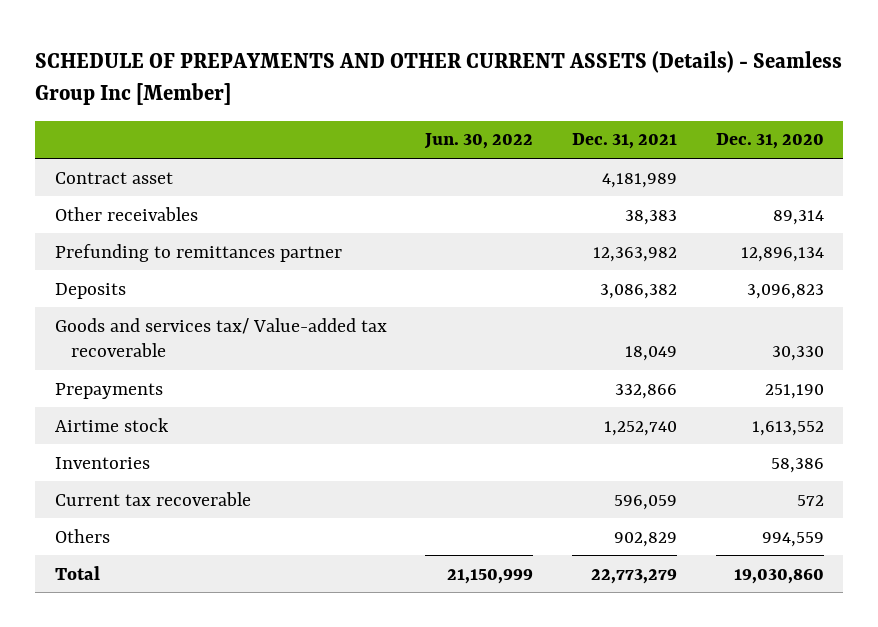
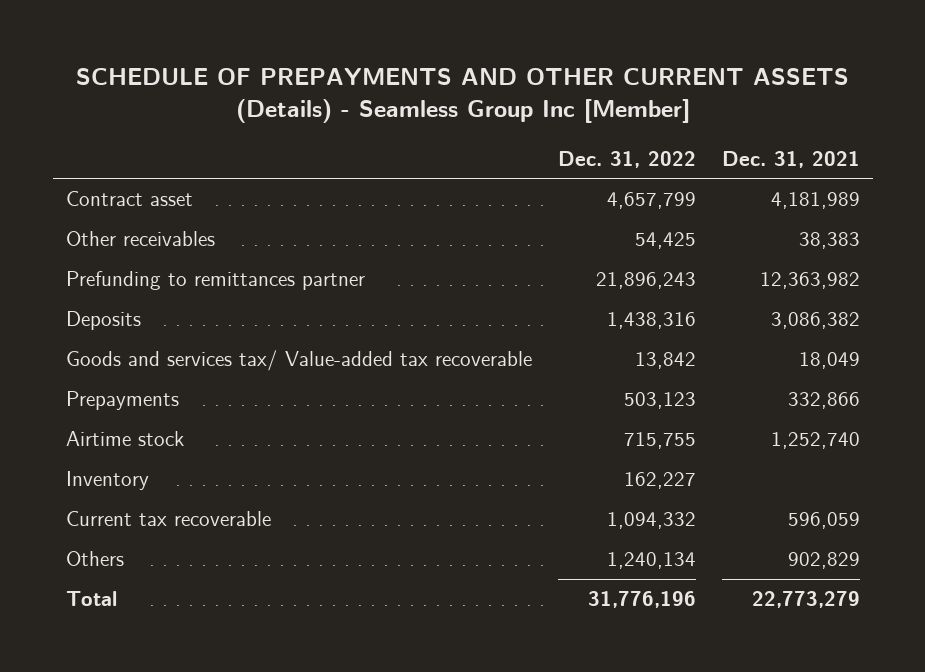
[424,133,534,150] Jun. 30, 2022 -> none
[715,133,824,150] Dec. 31, 2020 -> none
none -> [557,150,696,168] Dec. 31, 2022
[54,456,150,469] Inventories -> [65,471,149,491] Inventory

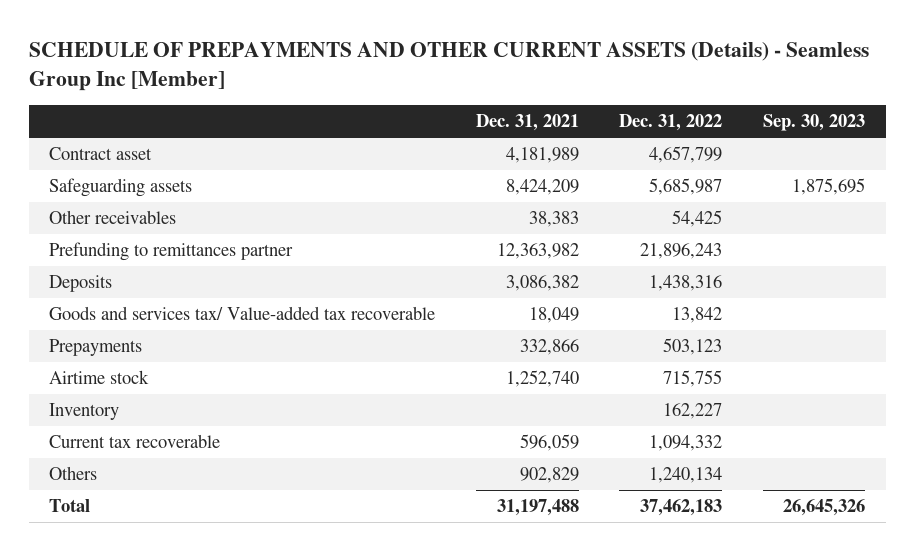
none -> [763,114,866,132] Sep. 30, 2023
none -> [48,178,192,198] Safeguarding assets
[587,591,696,609] 31,776,196 -> [640,499,723,517] 37,462,183
[751,591,860,609] 22,773,279 -> [496,499,579,517] 31,197,488

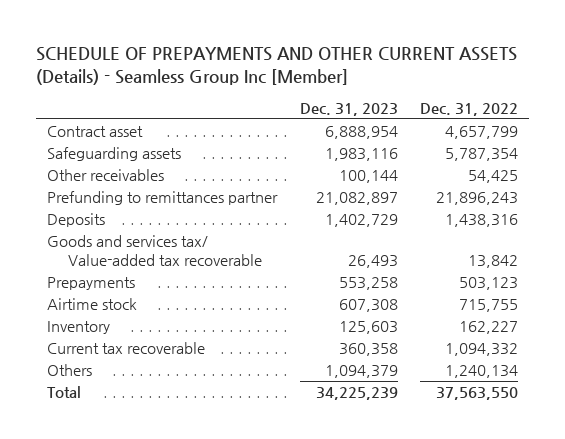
[475,114,579,132] Dec. 31, 2021 -> none
[763,114,866,132] Sep. 30, 2023 -> none
none -> [299,102,398,116] Dec. 31, 2023
[649,178,723,196] 5,685,987 -> [445,148,519,162] 5,787,354
[640,499,723,517] 37,462,183 -> [436,387,519,401] 37,563,550

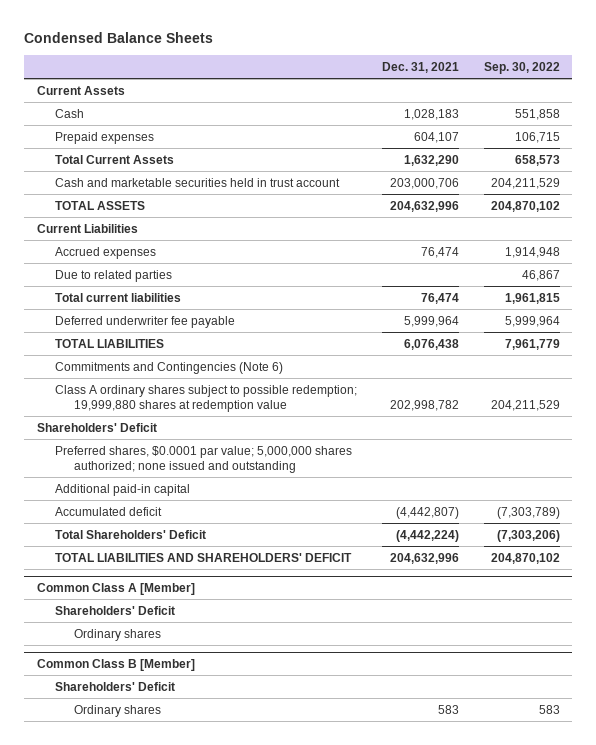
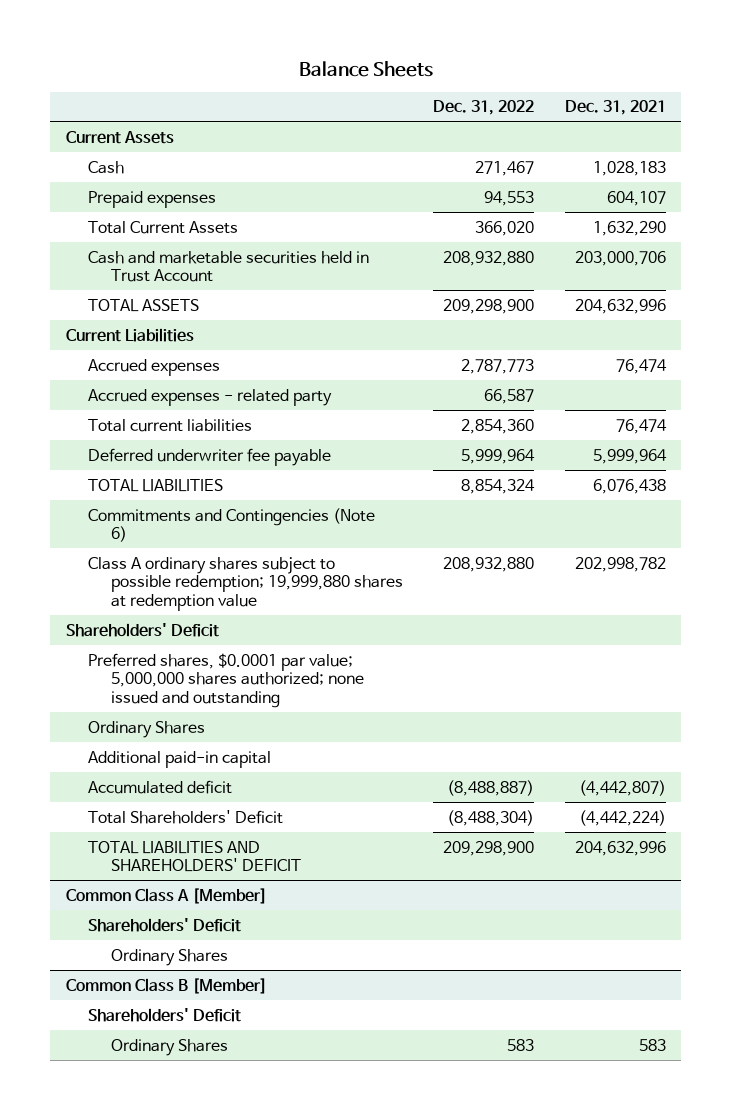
[24,32,214,44] Condensed Balance Sheets -> [298,60,433,77] Balance Sheets
[483,61,560,74] Sep. 30, 2022 -> none
none -> [433,100,535,116] Dec. 31, 2022
[55,177,341,187] Cash and marketable securities held in trust account -> [88,250,370,283] Cash and marketable securities held in Trust Account
[55,269,173,282] Due to related parties -> [88,388,333,406] Accrued expenses - related party
none -> [88,720,206,738] Ordinary Shares
[74,628,162,641] Ordinary shares -> [110,948,228,966] Ordinary Shares
[74,704,162,717] Ordinary shares -> [110,1038,228,1056] Ordinary Shares

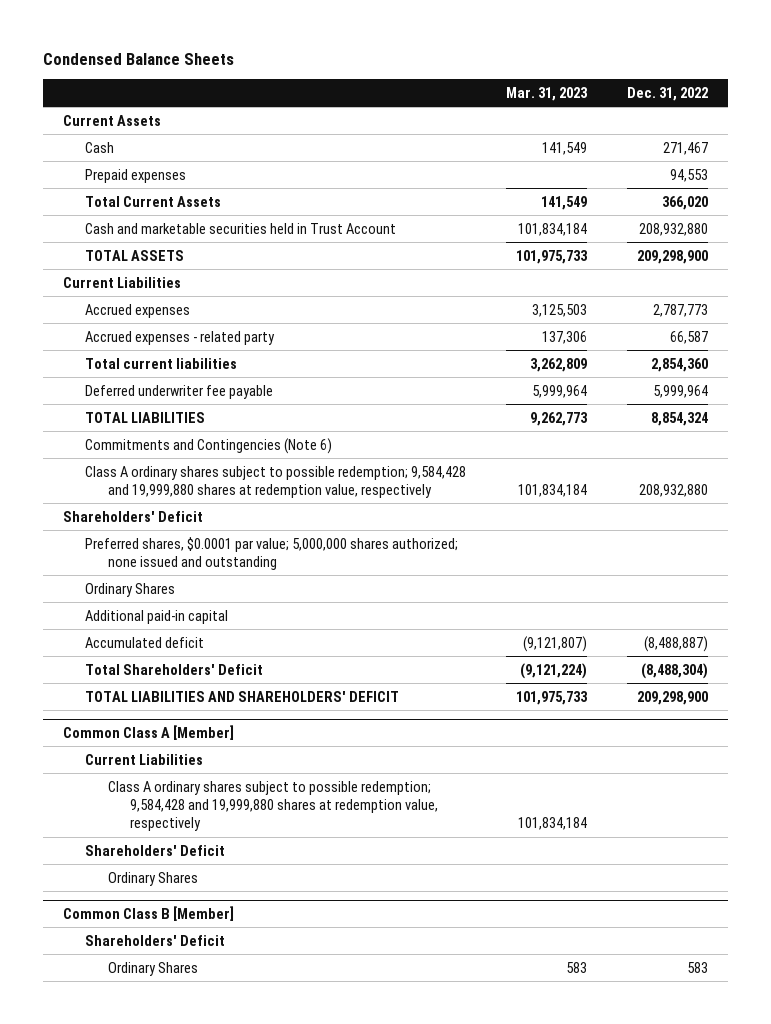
[298,60,433,77] Balance Sheets -> [42,53,234,66] Condensed Balance Sheets
[564,100,666,116] Dec. 31, 2021 -> none
none -> [506,86,589,101] Mar. 31, 2023
[88,556,403,612] Class A ordinary shares subject to possible redemption; 19,999,880 shares at redemption value -> [85,465,467,498] Class A ordinary shares subject to possible redemption; 9,584,428 and 19,999,880 shares at redemption value, respectively
none -> [85,753,204,765] Current Liabilities
none -> [107,780,438,832] Class A ordinary shares subject to possible redemption; 9,584,428 and 19,999,880 shares at redemption value, respectively

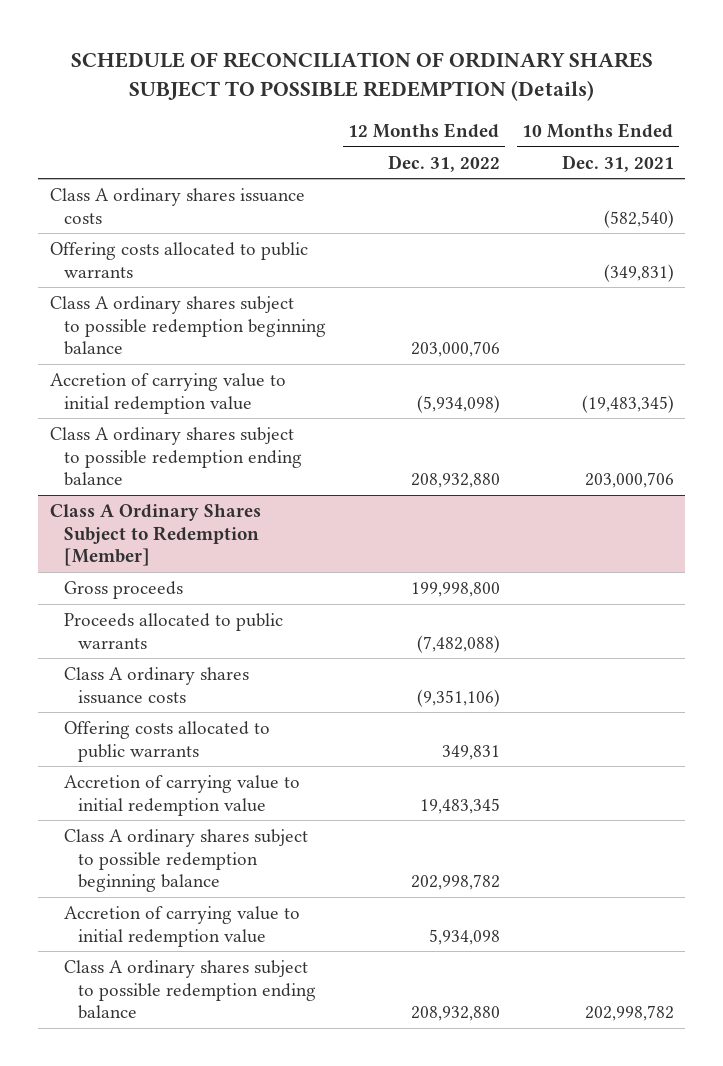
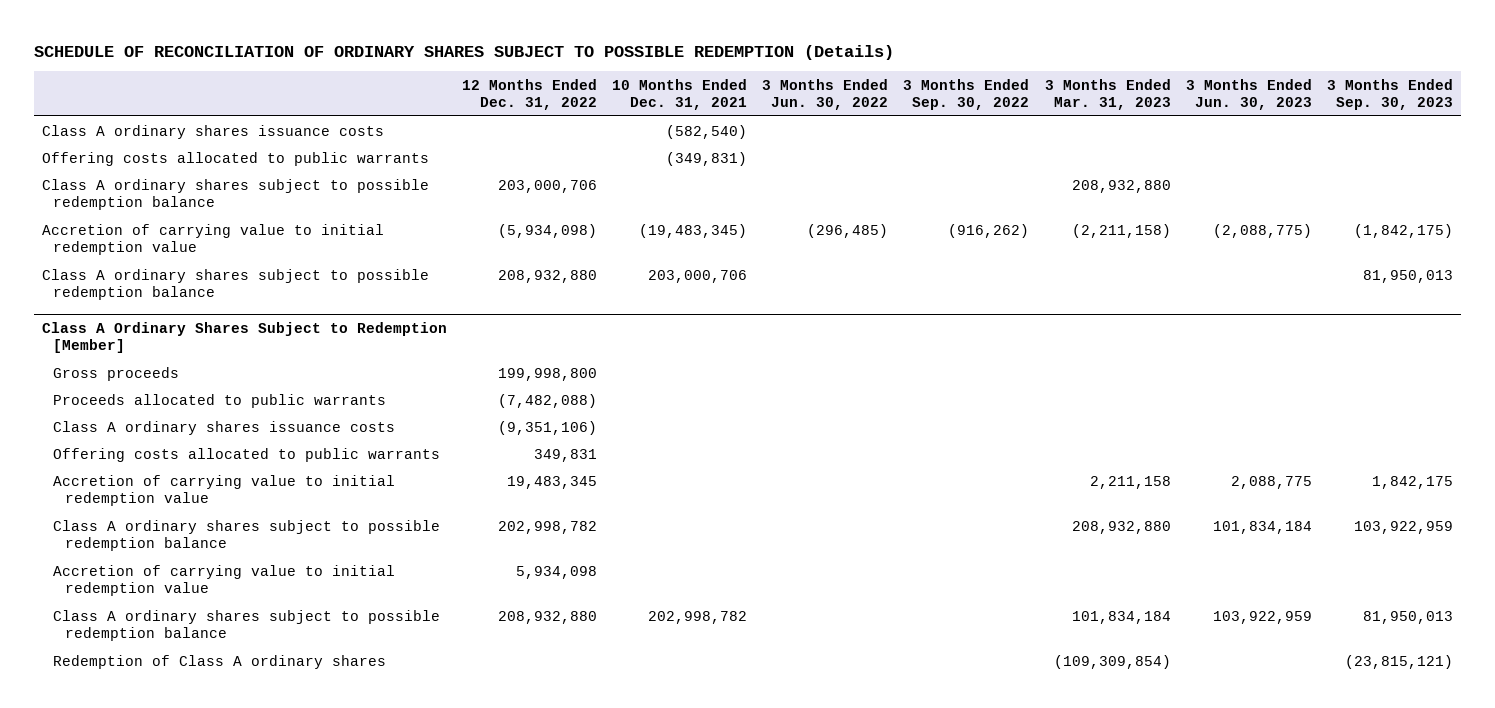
none -> [762,78,889,110] 3 Months Ended Jun. 30, 2022
none -> [903,78,1030,110] 3 Months Ended Sep. 30, 2022
none -> [1044,78,1171,110] 3 Months Ended Mar. 31, 2023
none -> [1185,78,1312,110] 3 Months Ended Jun. 30, 2023
none -> [1326,78,1453,110] 3 Months Ended Sep. 30, 2023
[49,295,326,356] Class A ordinary shares subject to possible redemption beginning balance -> [41,178,429,210] Class A ordinary shares subject to possible redemption balance
[49,426,302,487] Class A ordinary shares subject to possible redemption ending balance -> [41,268,429,300] Class A ordinary shares subject to possible redemption balance
[63,828,308,893] Class A ordinary shares subject to possible redemption beginning balance -> [53,519,441,551] Class A ordinary shares subject to possible redemption balance
[63,959,316,1020] Class A ordinary shares subject to possible redemption ending balance -> [53,609,441,641] Class A ordinary shares subject to possible redemption balance
none -> [53,654,387,669] Redemption of Class A ordinary shares

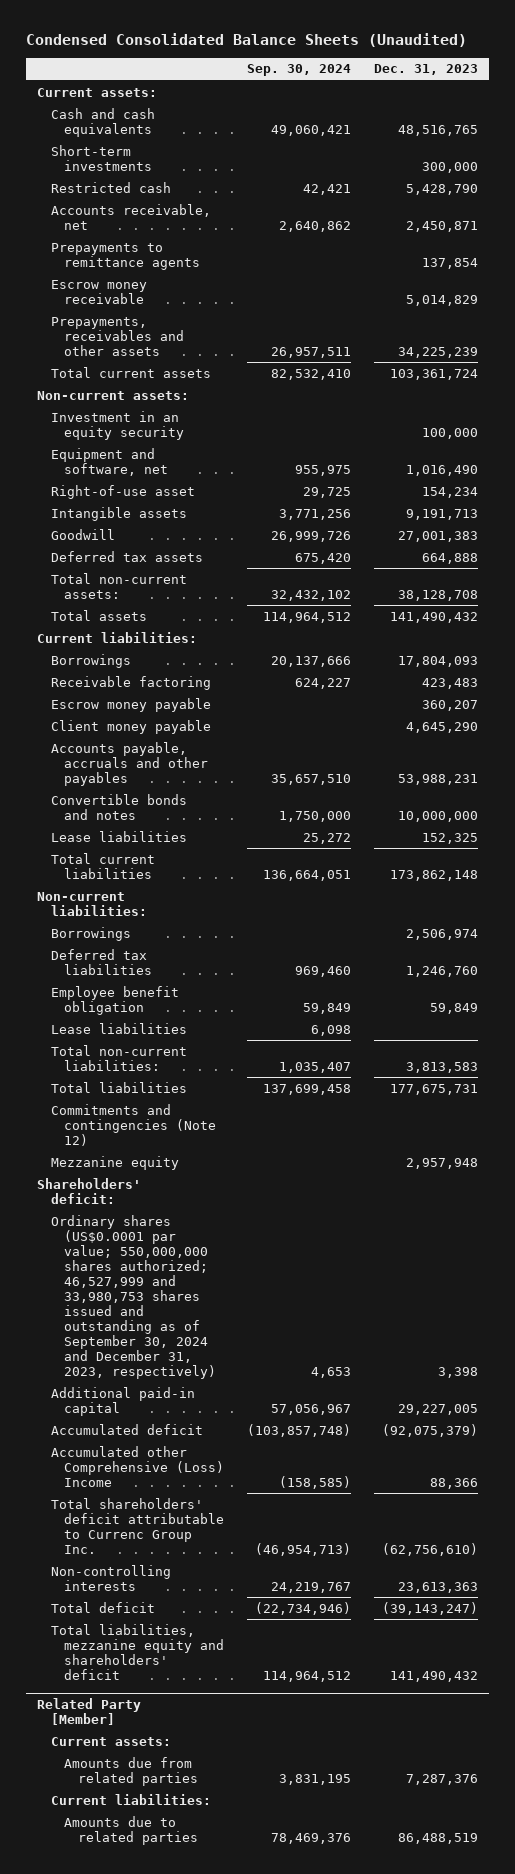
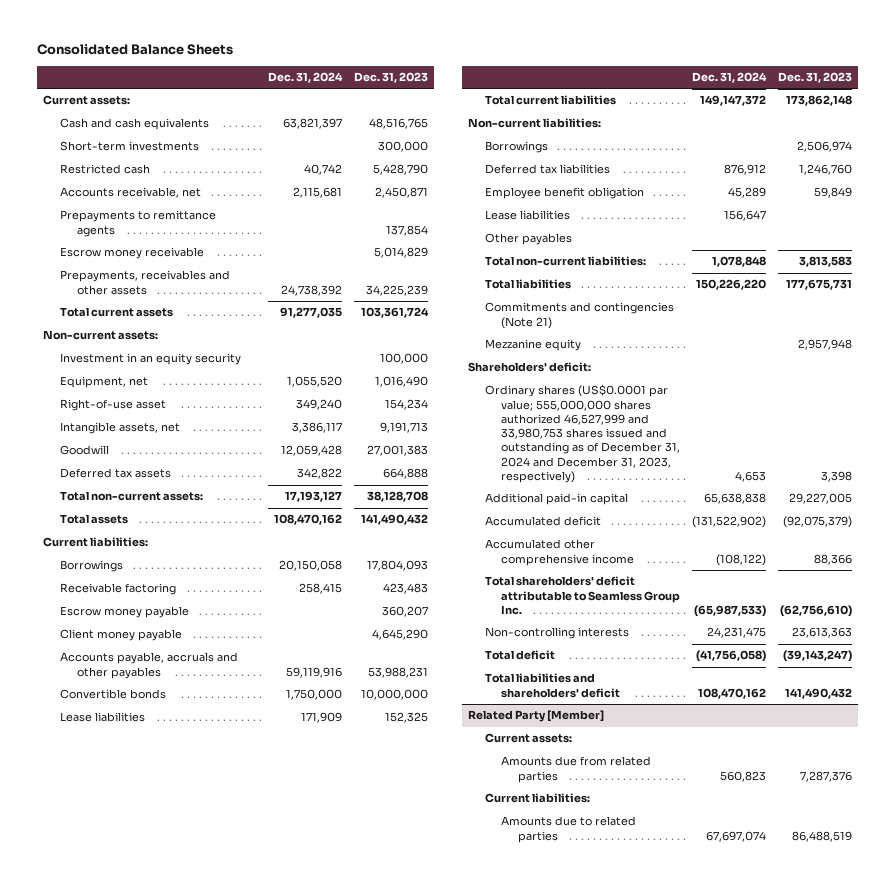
[25,33,467,48] Condensed Consolidated Balance Sheets (Unaudited) -> [37,44,234,56] Consolidated Balance Sheets
[246,64,351,77] Sep. 30, 2024 -> none
none -> [267,72,343,84] Dec. 31, 2024
[50,447,169,476] Equipment and software, net -> [59,376,148,389] Equipment, net
[50,506,187,521] Intangible assets -> [59,422,180,435] Intangible assets, net
[50,793,187,820] Convertible bonds and notes -> [59,689,166,700] Convertible bonds
none -> [484,233,572,246] Other payables
[50,1103,217,1146] Commitments and contingencies (Note 12) -> [484,302,674,329] Commitments and contingencies (Note 21)
[50,1214,217,1379] Ordinary shares (US$0.0001 par value; 550,000,000 shares authorized; 46,527,999 and 33,980,753 shares issued and outstanding as of September 30, 2024 and December 31, 2023, respectively) -> [484,384,681,484] Ordinary shares (US$0.0001 par value; 555,000,000 shares authorized 46,527,999 and 33,980,753 shares issued and outstanding as of December 31, 2024 and December 31, 2023, respectively)
[50,1445,225,1487] Accumulated other Comprehensive (Loss) Income -> [484,539,635,566] Accumulated other comprehensive income
[50,1497,225,1554] Total shareholders' deficit attributable to Currenc Group Inc. -> [484,576,681,615] Total shareholders' deficit attributable to Seamless Group Inc.
[50,1623,225,1680] Total liabilities, mezzanine equity and shareholders' deficit -> [484,673,621,698] Total liabilities and shareholders' deficit

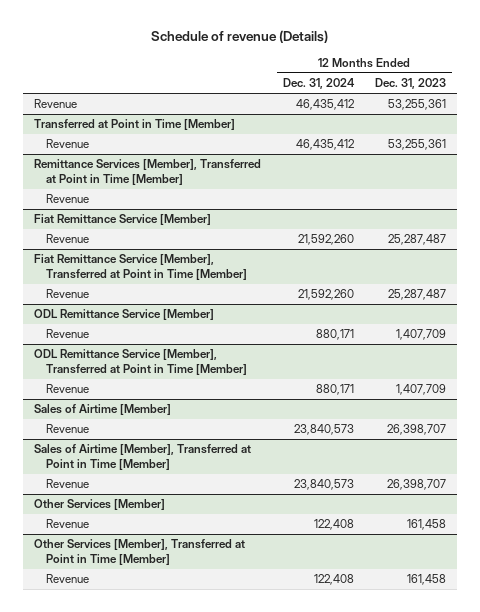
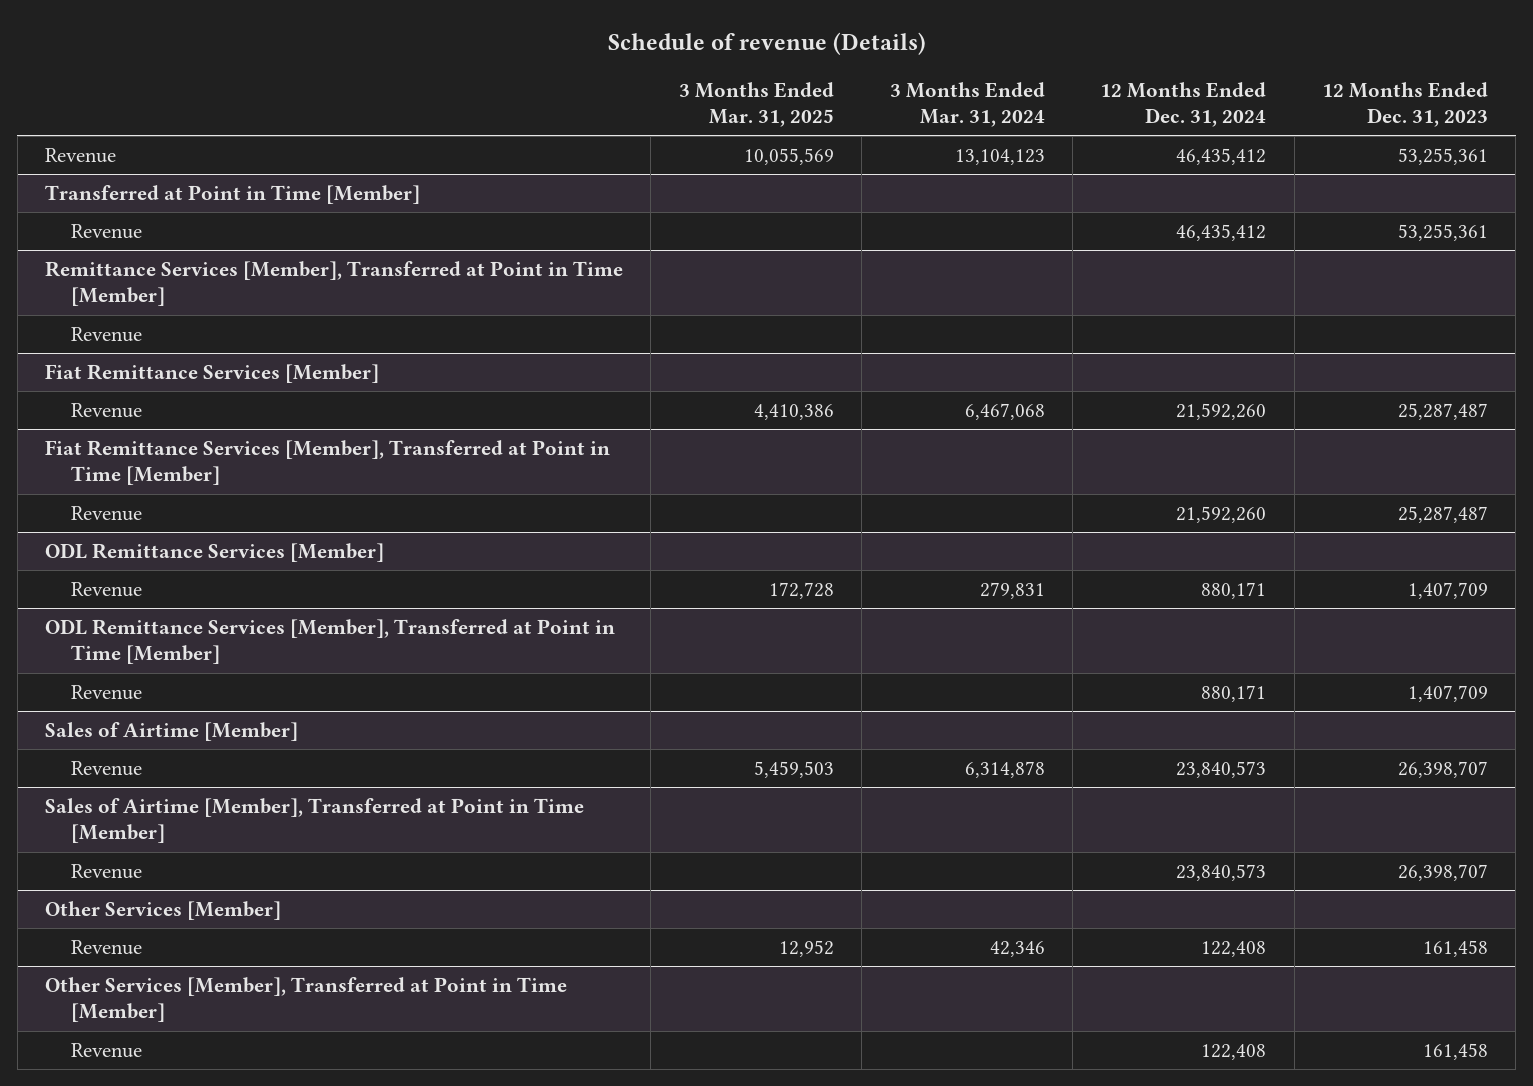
none -> [678,81,834,128] 3 Months Ended Mar. 31, 2025
none -> [889,81,1045,128] 3 Months Ended Mar. 31, 2024
[33,214,211,226] Fiat Remittance Service [Member] -> [45,363,380,383] Fiat Remittance Services [Member]
[33,254,247,281] Fiat Remittance Service [Member], Transferred at Point in Time [Member] -> [45,439,611,486] Fiat Remittance Services [Member], Transferred at Point in Time [Member]
[33,309,214,321] ODL Remittance Service [Member] -> [45,542,385,562] ODL Remittance Services [Member]
[33,349,247,376] ODL Remittance Service [Member], Transferred at Point in Time [Member] -> [45,618,616,665] ODL Remittance Services [Member], Transferred at Point in Time [Member]

